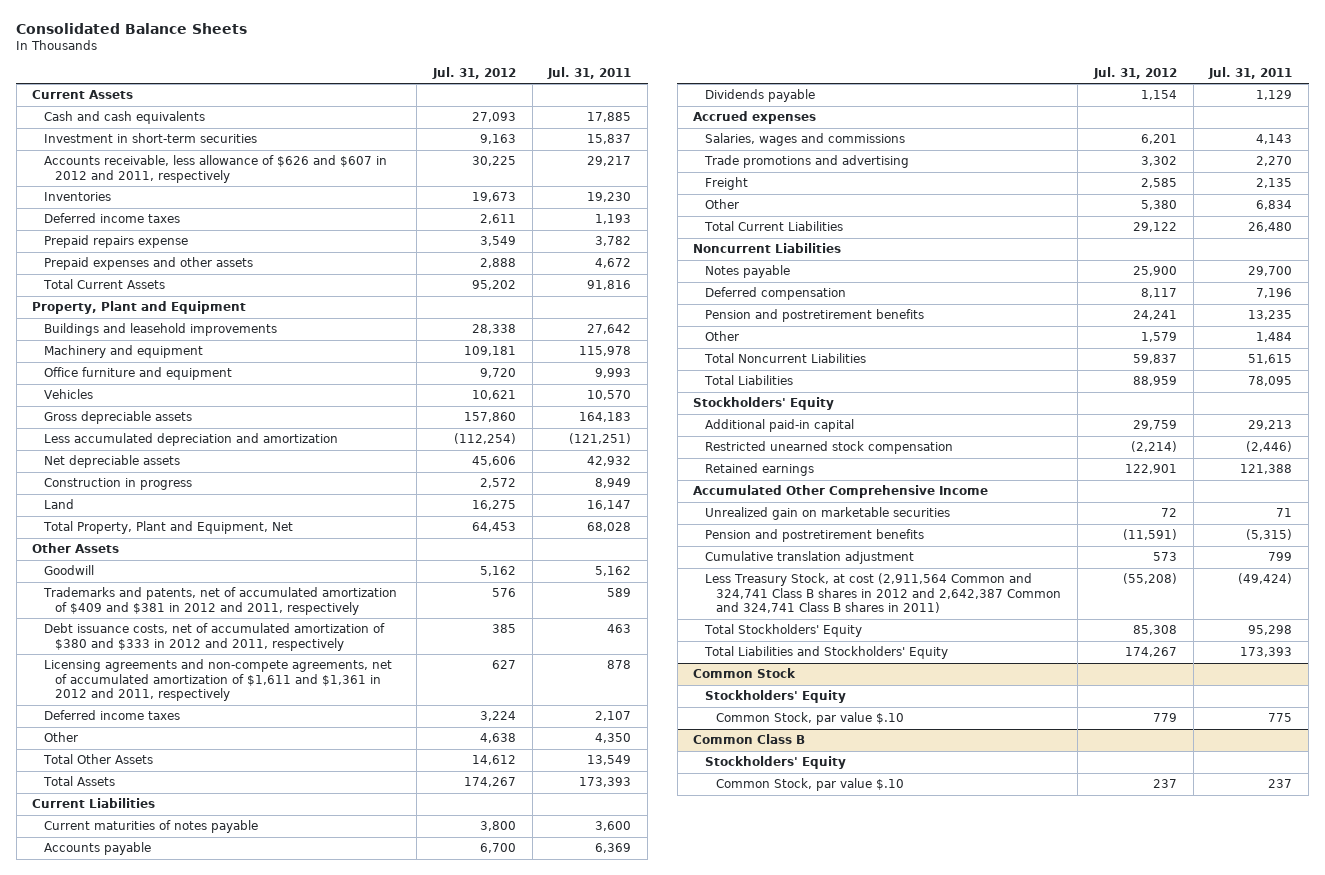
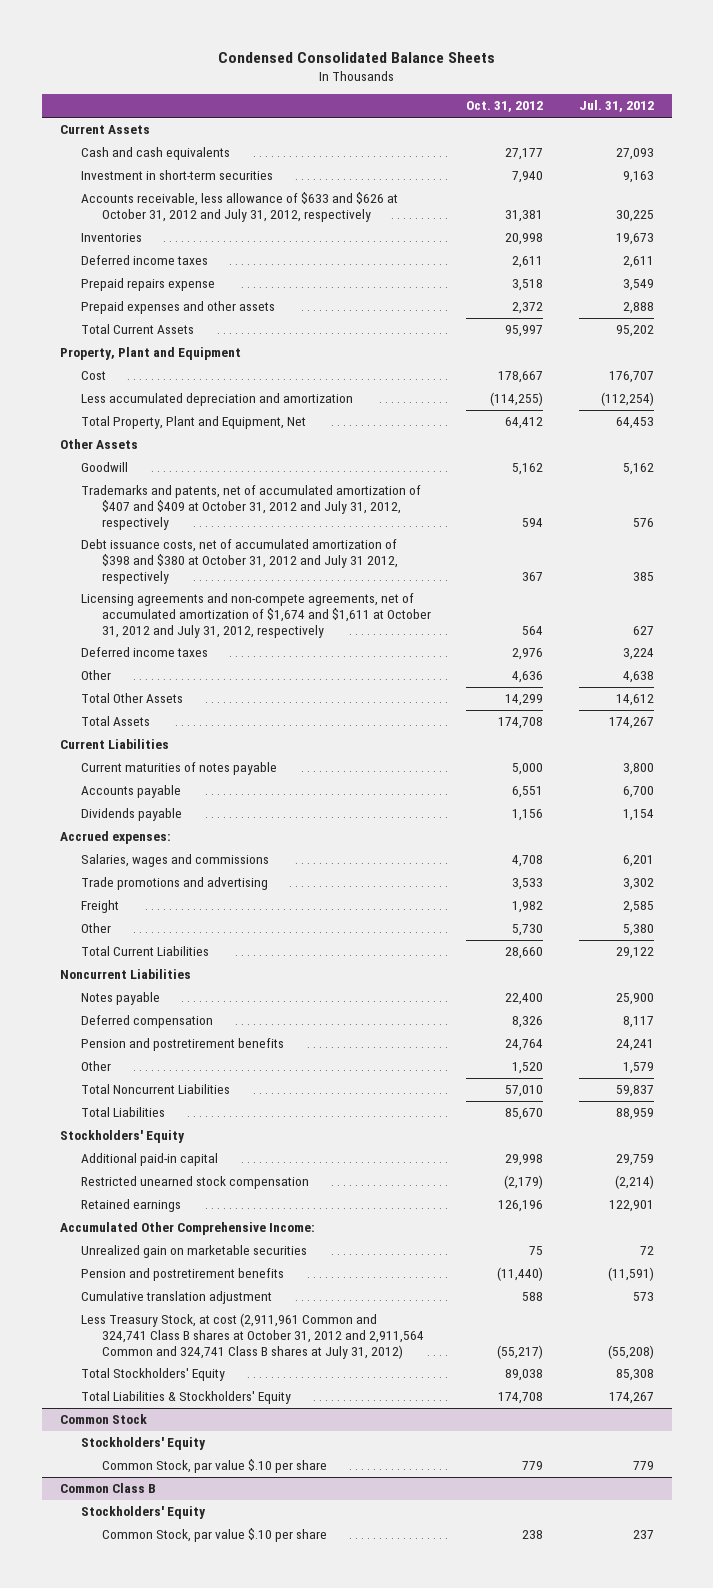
[16,23,248,35] Consolidated Balance Sheets -> [217,51,495,63] Condensed Consolidated Balance Sheets
[547,66,632,79] Jul. 31, 2011 -> none
none -> [466,101,544,113] Oct. 31, 2012
[43,155,387,183] Accounts receivable, less allowance of $626 and $607 in 2012 and 2011, respectively -> [80,192,398,222] Accounts receivable, less allowance of $633 and $626 at October 31, 2012 and July 31, 2012, respectively
[43,323,277,337] Buildings and leasehold improvements -> none
[43,345,203,359] Machinery and equipment -> none
[43,367,232,381] Office furniture and equipment -> none
[43,389,93,400] Vehicles -> none
[43,411,192,425] Gross depreciable assets -> none
none -> [80,371,106,381] Cost
[43,455,180,469] Net depreciable assets -> none
[43,478,192,491] Construction in progress -> none
[43,499,74,510] Land -> none
[42,587,397,615] Trademarks and patents, net of accumulated amortization of $409 and $381 in 2012 and 2011, respectively -> [80,485,421,530] Trademarks and patents, net of accumulated amortization of $407 and $409 at October 31, 2012 and July 31, 2012, respectively
[43,623,385,651] Debt issuance costs, net of accumulated amortization of $380 and $333 in 2012 and 2011, respectively -> [80,539,398,584] Debt issuance costs, net of accumulated amortization of $398 and $380 at October 31, 2012 and July 31 2012, respectively
[43,659,392,701] Licensing agreements and non-compete agreements, net of accumulated amortization of $1,611 and $1,361 in 2012 and 2011, respectively -> [80,593,431,638] Licensing agreements and non-compete agreements, net of accumulated amortization of $1,674 and $1,611 at October 31, 2012 and July 31, 2012, respectively
[693,111,817,125] Accrued expenses -> [59,831,171,845] Accrued expenses:
[693,485,989,499] Accumulated Other Comprehensive Income -> [59,1222,315,1236] Accumulated Other Comprehensive Income:
[704,573,1061,613] Less Treasury Stock, at cost (2,911,564 Common and 324,741 Class B shares in 2012 and 2,642,387 Common and 324,741 Class B shares in 2011) -> [80,1313,424,1359] Less Treasury Stock, at cost (2,911,961 Common and 324,741 Class B shares at October 31, 2012 and 2,911,564 Common and 324,741 Class B shares at July 31, 2012)
[703,646,948,660] Total Liabilities and Stockholders' Equity -> [80,1391,291,1405] Total Liabilities & Stockholders' Equity
[715,712,904,726] Common Stock, par value $.10 -> [101,1459,327,1474] Common Stock, par value $.10 per share
[715,778,904,792] Common Stock, par value $.10 -> [101,1528,327,1543] Common Stock, par value $.10 per share

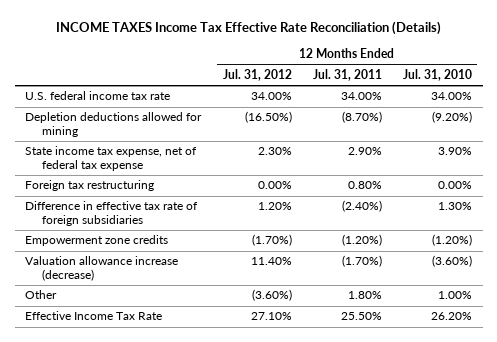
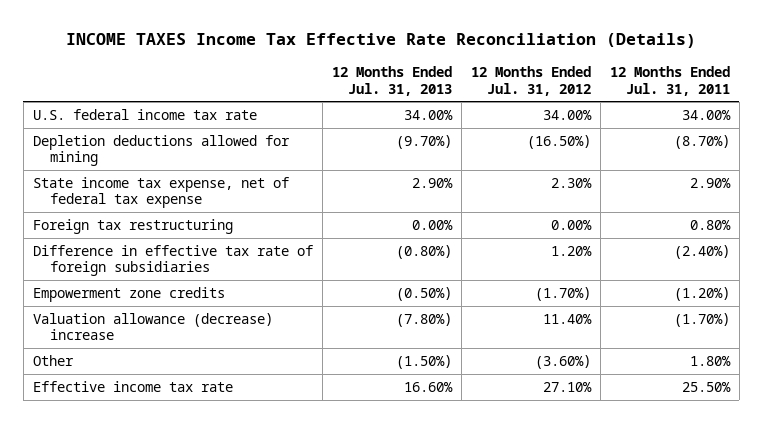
[403,68,473,81] Jul. 31, 2010 -> none
none -> [331,66,452,96] 12 Months Ended Jul. 31, 2013
[25,256,179,282] Valuation allowance increase (decrease) -> [32,312,273,341] Valuation allowance (decrease) increase
[25,311,163,321] Effective Income Tax Rate -> [32,380,233,392] Effective income tax rate

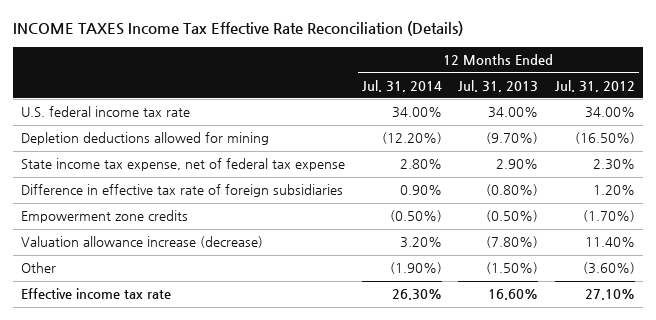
[609,66,730,96] 12 Months Ended Jul. 31, 2011 -> none
none -> [361,79,442,92] Jul. 31, 2014
[32,218,233,234] Foreign tax restructuring -> none
[32,312,273,341] Valuation allowance (decrease) increase -> [21,236,264,249] Valuation allowance increase (decrease)

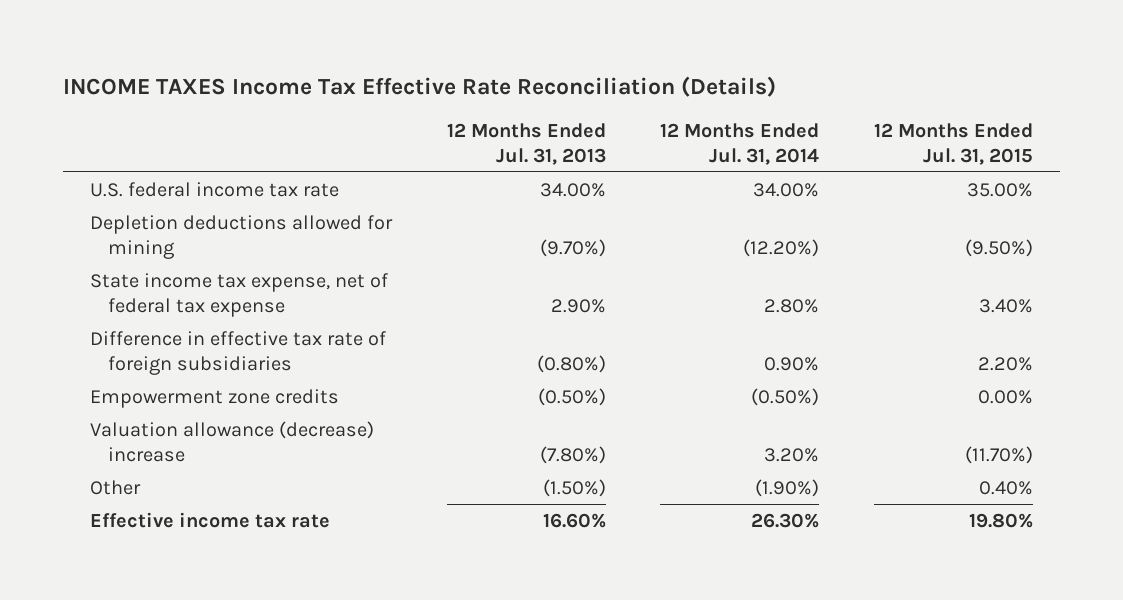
[554,79,635,92] Jul. 31, 2012 -> none
none -> [874,122,1034,165] 12 Months Ended Jul. 31, 2015
[21,236,264,249] Valuation allowance increase (decrease) -> [90,420,375,462] Valuation allowance (decrease) increase

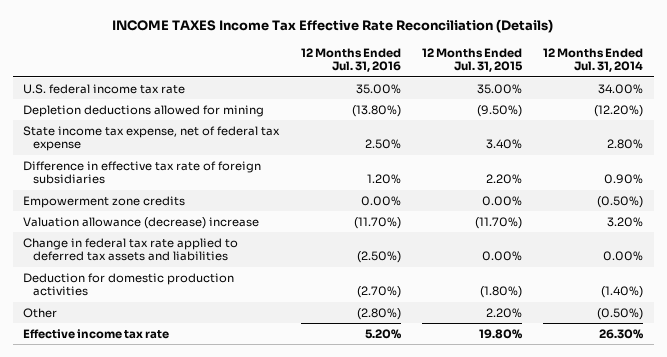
[446,122,606,165] 12 Months Ended Jul. 31, 2013 -> none
none -> [300,47,401,73] 12 Months Ended Jul. 31, 2016
none -> [23,237,239,262] Change in federal tax rate applied to deferred tax assets and liabilities
none -> [23,272,235,297] Deduction for domestic production activities
[755,478,820,497] (1.90%) -> [597,307,644,320] (0.50%)
[979,480,1034,495] 0.40% -> [485,307,522,318] 2.20%

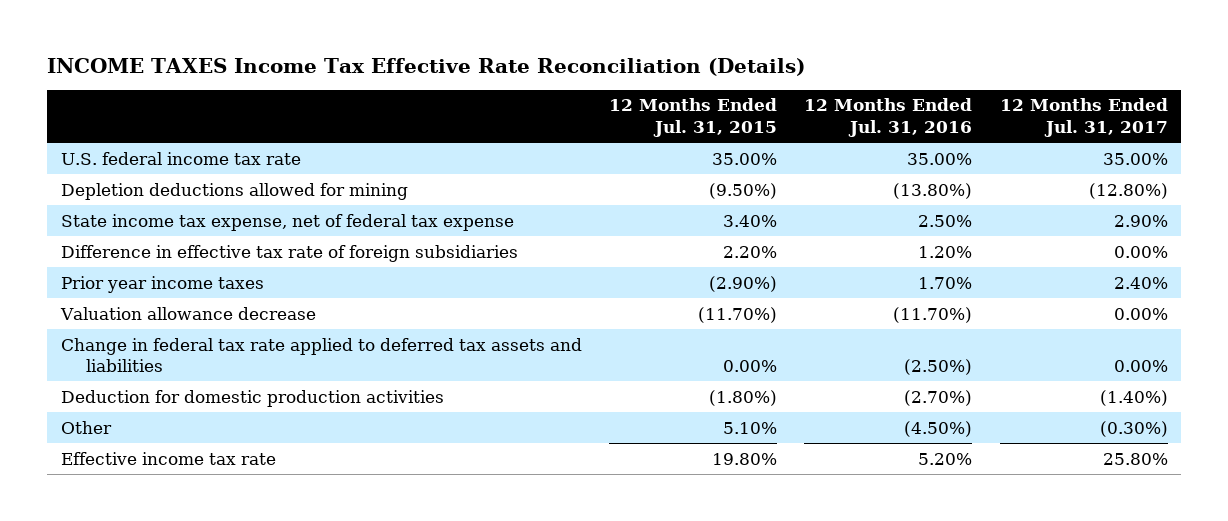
[543,47,644,73] 12 Months Ended Jul. 31, 2014 -> none
none -> [999,98,1168,138] 12 Months Ended Jul. 31, 2017
[23,195,186,208] Empowerment zone credits -> none
none -> [60,275,264,293] Prior year income taxes
[23,216,260,229] Valuation allowance (decrease) increase -> [59,306,316,320] Valuation allowance decrease
[356,307,401,320] (2.80%) -> [904,420,973,437] (4.50%)
[485,307,522,318] 2.20% -> [722,421,777,434] 5.10%

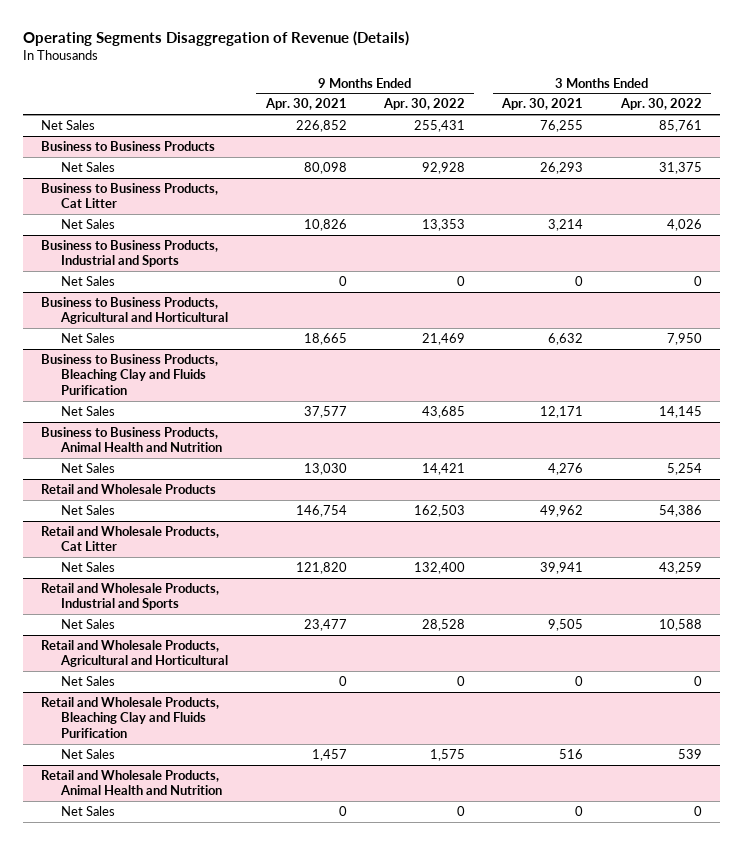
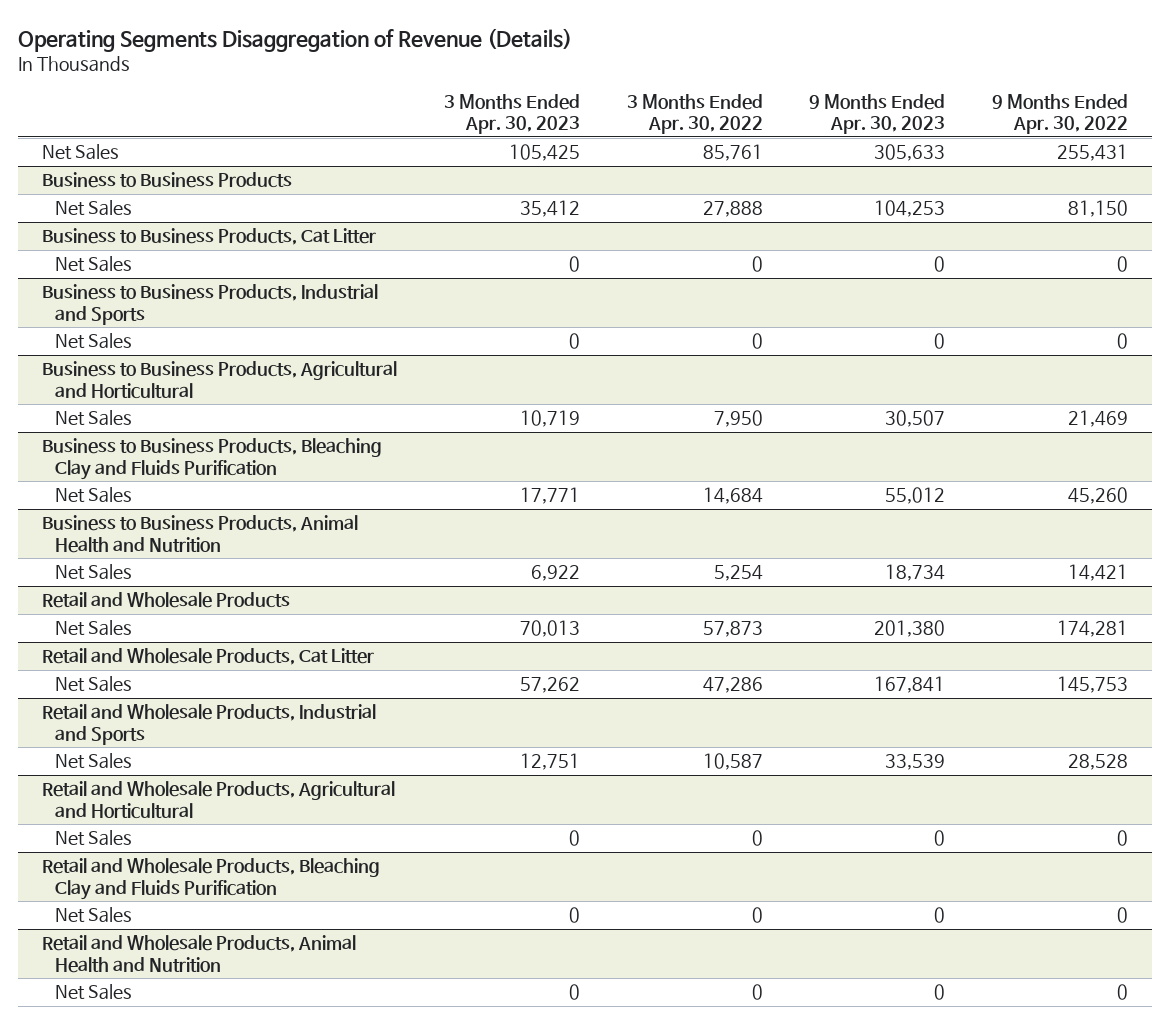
[264,98,347,111] Apr. 30, 2021 -> none
[501,98,584,111] Apr. 30, 2021 -> none
none -> [443,93,580,135] 3 Months Ended Apr. 30, 2023
none -> [809,93,946,135] 9 Months Ended Apr. 30, 2023
[421,161,465,174] 92,928 -> [1068,200,1129,218] 81,150
[658,161,702,174] 31,375 -> [702,201,763,218] 27,888
[421,218,465,231] 13,353 -> [1117,256,1129,273] 0
[666,218,702,231] 4,026 -> [751,256,763,273] 0
[421,405,465,418] 43,685 -> [1068,487,1129,505] 45,260
[658,405,702,418] 14,145 -> [702,487,763,505] 14,684
[413,504,465,517] 162,503 -> [1057,620,1129,638] 174,281
[658,504,702,517] 54,386 -> [702,621,763,638] 57,873
[413,561,465,574] 132,400 -> [1057,676,1129,694] 145,753
[658,561,702,574] 43,259 -> [702,677,763,694] 47,286
[658,618,702,631] 10,588 -> [702,753,763,771] 10,587
[429,748,465,761] 1,575 -> [1117,907,1129,924] 0
[677,748,702,759] 539 -> [751,907,763,924] 0

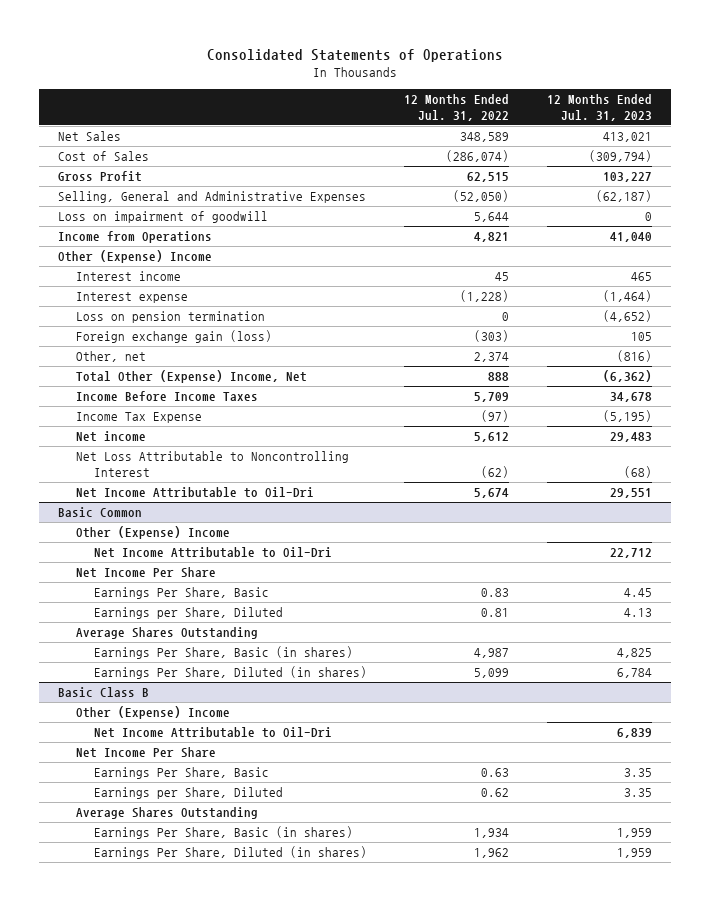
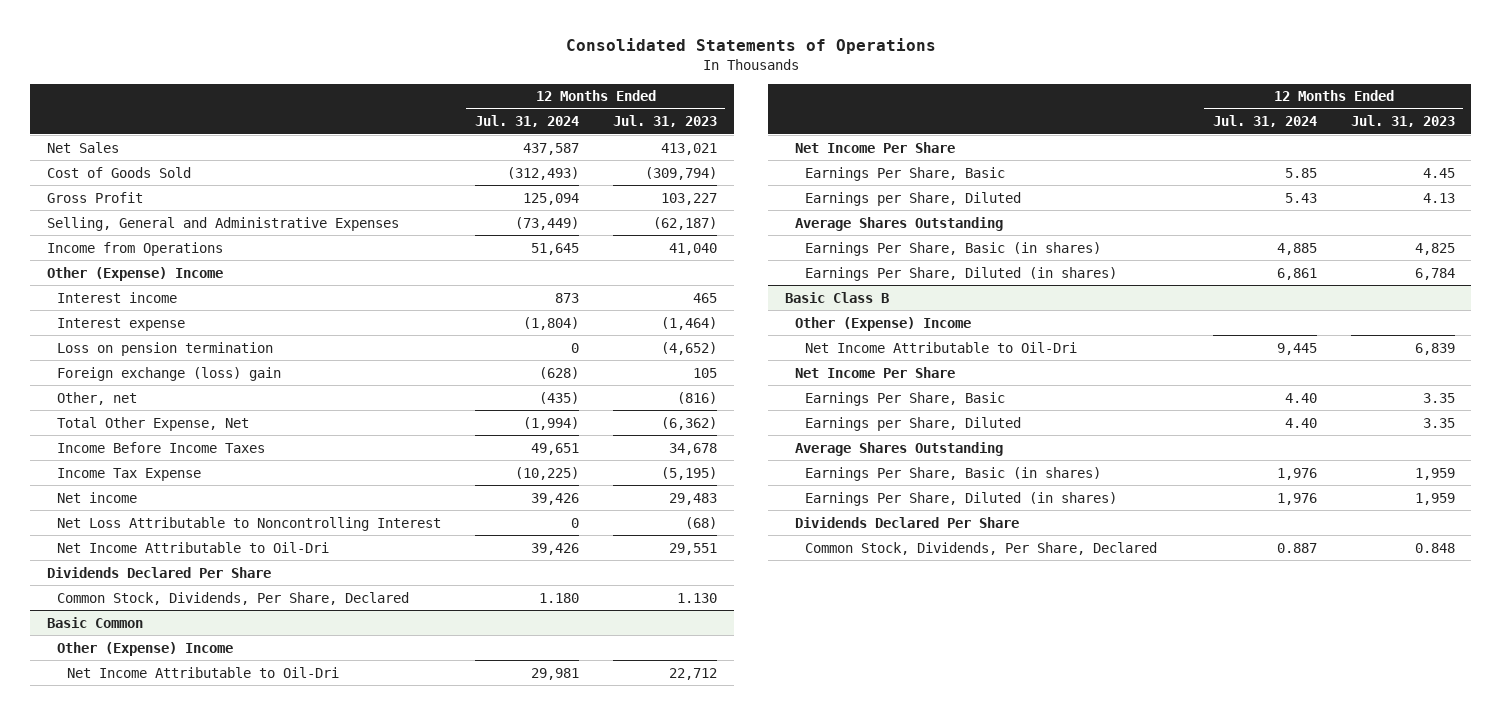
[404,94,510,121] 12 Months Ended Jul. 31, 2022 -> none
none -> [474,115,579,128] Jul. 31, 2024
[57,151,149,162] Cost of Sales -> [46,166,191,178] Cost of Goods Sold
[57,211,268,224] Loss on impairment of goodwill -> none
[75,330,272,344] Foreign exchange gain (loss) -> [57,366,282,381] Foreign exchange (loss) gain
[75,370,307,384] Total Other (Expense) Income, Net -> [57,416,250,431] Total Other Expense, Net
none -> [46,566,271,578] Dividends Declared Per Share
none -> [57,591,410,605] Common Stock, Dividends, Per Share, Declared
none -> [794,516,1019,528] Dividends Declared Per Share
none -> [805,541,1158,555] Common Stock, Dividends, Per Share, Declared

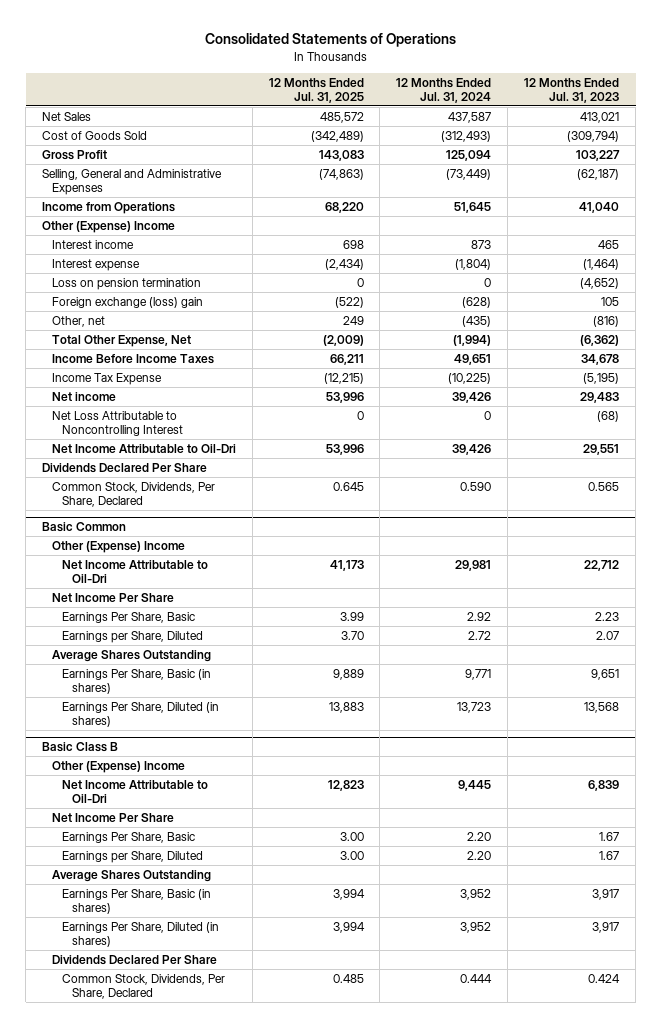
none -> [268,77,364,103] 12 Months Ended Jul. 31, 2025
[538,592,579,603] 1.180 -> [460,481,492,491] 0.590
[676,592,717,603] 1.130 -> [588,481,620,491] 0.565
[1284,167,1317,178] 5.85 -> [467,611,492,621] 2.92
[1422,167,1455,178] 4.45 -> [595,611,620,621] 2.23
[1284,192,1317,203] 5.43 -> [468,630,492,640] 2.72
[1422,192,1455,203] 4.13 -> [596,630,620,640] 2.07
[1276,242,1317,255] 4,885 -> [465,668,492,680] 9,771
[1414,242,1455,255] 4,825 -> [591,668,620,680] 9,651
[1276,267,1317,280] 6,861 -> [457,701,492,713] 13,723
[1414,267,1455,280] 6,784 -> [584,701,620,713] 13,568
[1284,392,1317,403] 4.40 -> [467,831,492,841] 2.20
[1422,392,1455,403] 3.35 -> [599,831,620,841] 1.67
[1284,417,1317,428] 4.40 -> [467,850,492,860] 2.20
[1422,417,1455,428] 3.35 -> [599,850,620,860] 1.67
[1276,467,1317,480] 1,976 -> [460,888,492,900] 3,952
[1414,467,1455,480] 1,959 -> [592,888,620,900] 3,917
[1276,492,1317,505] 1,976 -> [460,921,492,933] 3,952
[1414,492,1455,505] 1,959 -> [592,921,620,933] 3,917
[1276,542,1317,553] 0.887 -> [460,973,493,983] 0.444
[1414,542,1455,553] 0.848 -> [588,973,621,983] 0.424

